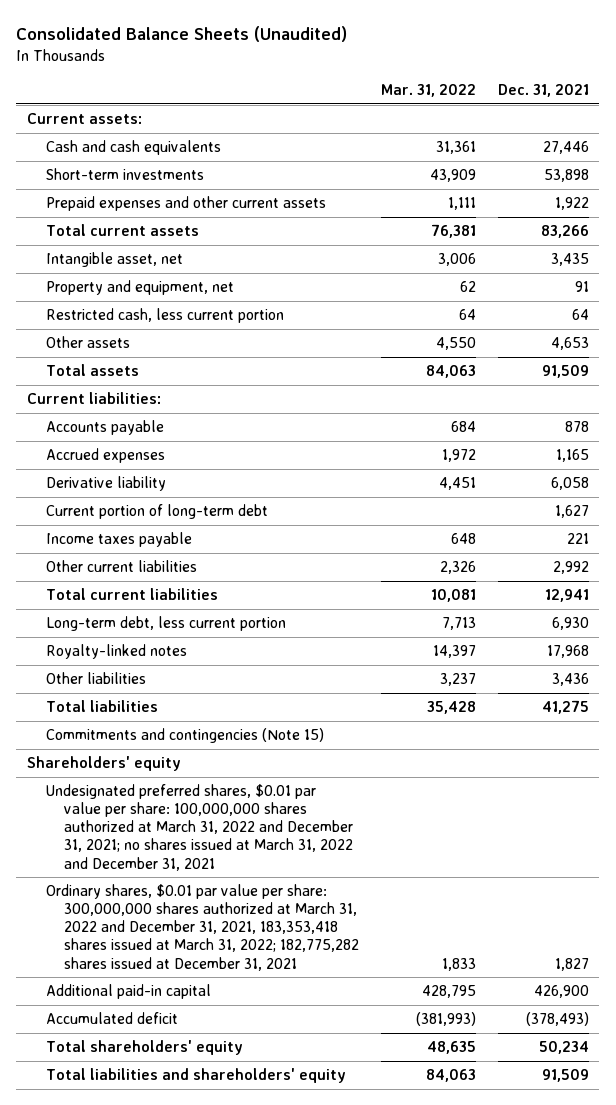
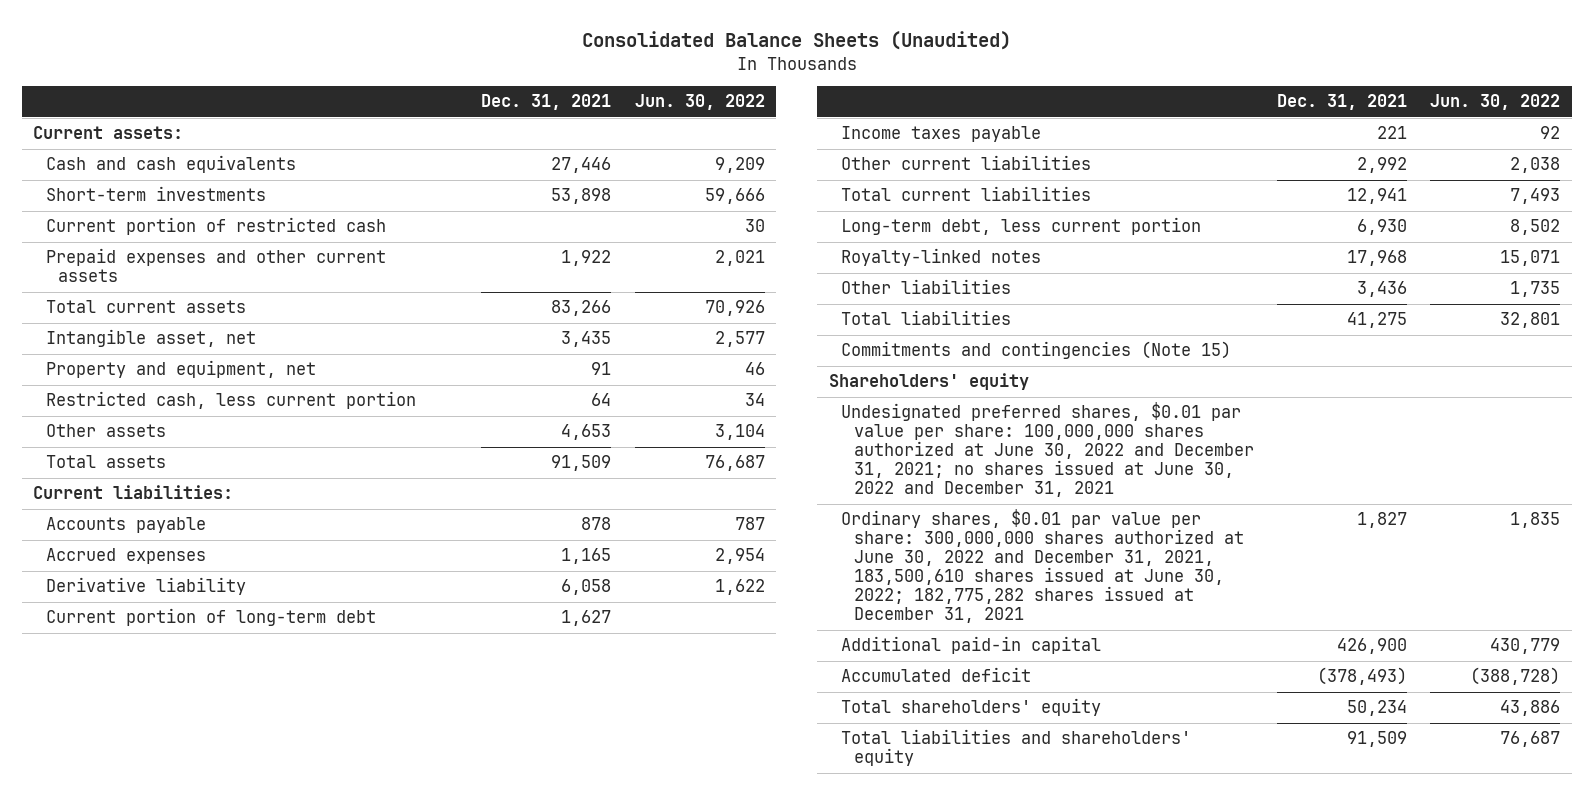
[381,84,477,98] Mar. 31, 2022 -> none
none -> [634,94,765,111] Jun. 30, 2022
none -> [45,217,386,236] Current portion of restricted cash
[45,783,354,871] Undesignated preferred shares, $0.01 par value per share: 100,000,000 shares authorized at March 31, 2022 and December 31, 2021; no shares issued at March 31, 2022 and December 31, 2021 -> [841,402,1254,498] Undesignated preferred shares, $0.01 par value per share: 100,000,000 shares authorized at June 30, 2022 and December 31, 2021; no shares issued at June 30, 2022 and December 31, 2021
[45,883,360,971] Ordinary shares, $0.01 par value per share: 300,000,000 shares authorized at March 31, 2022 and December 31, 2021, 183,353,418 shares issued at March 31, 2022; 182,775,282 shares issued at December 31, 2021 -> [841,509,1244,624] Ordinary shares, $0.01 par value per share: 300,000,000 shares authorized at June 30, 2022 and December 31, 2021, 183,500,610 shares issued at June 30, 2022; 182,775,282 shares issued at December 31, 2021

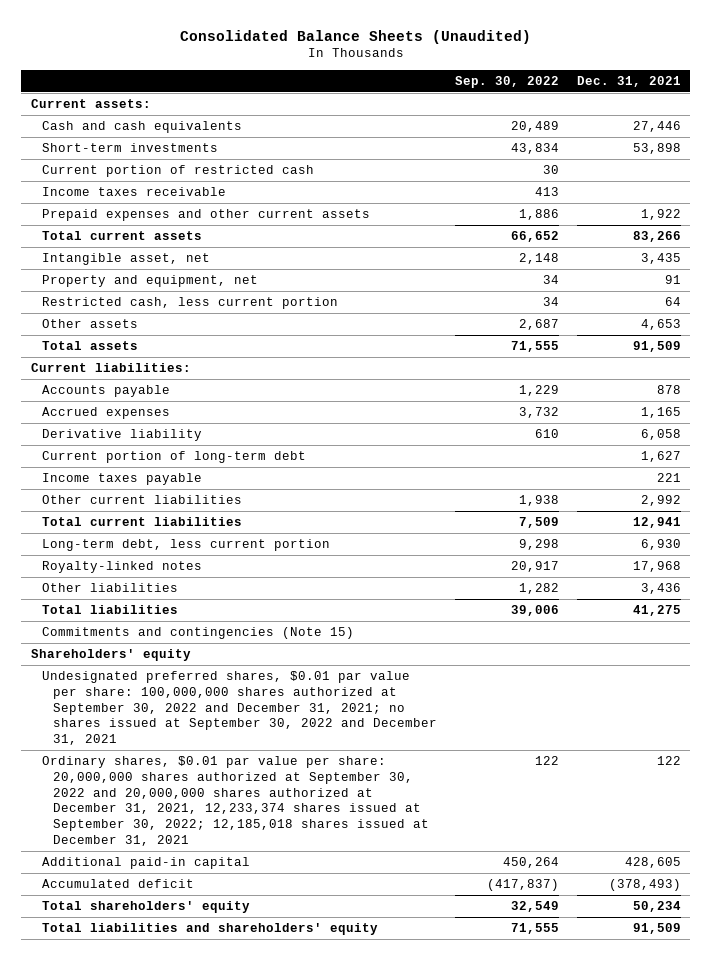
[634,94,765,111] Jun. 30, 2022 -> none
none -> [454,75,559,88] Sep. 30, 2022
none -> [41,187,226,197] Income taxes receivable
[841,402,1254,498] Undesignated preferred shares, $0.01 par value per share: 100,000,000 shares authorized at June 30, 2022 and December 31, 2021; no shares issued at June 30, 2022 and December 31, 2021 -> [41,671,437,745] Undesignated preferred shares, $0.01 par value per share: 100,000,000 shares authorized at September 30, 2022 and December 31, 2021; no shares issued at September 30, 2022 and December 31, 2021
[841,509,1244,624] Ordinary shares, $0.01 par value per share: 300,000,000 shares authorized at June 30, 2022 and December 31, 2021, 183,500,610 shares issued at June 30, 2022; 182,775,282 shares issued at December 31, 2021 -> [41,756,429,846] Ordinary shares, $0.01 par value per share: 20,000,000 shares authorized at September 30, 2022 and 20,000,000 shares authorized at December 31, 2021, 12,233,374 shares issued at September 30, 2022; 12,185,018 shares issued at December 31, 2021
[1356,512,1407,529] 1,827 -> [657,756,682,766] 122
[1336,638,1407,655] 426,900 -> [625,857,682,869] 428,605

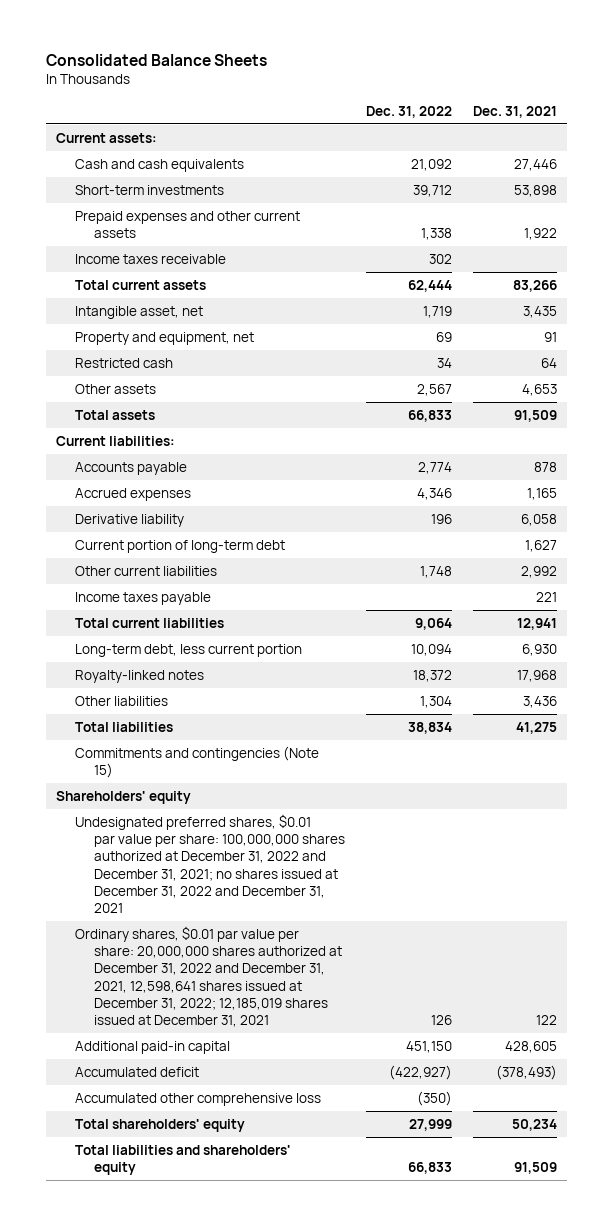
[179,29,531,44] Consolidated Balance Sheets (Unaudited) -> [45,54,267,67] Consolidated Balance Sheets
[454,75,559,88] Sep. 30, 2022 -> none
none -> [366,105,453,118] Dec. 31, 2022
[41,165,314,178] Current portion of restricted cash -> none
[41,187,226,197] Income taxes receivable -> [75,253,227,264] Income taxes receivable
[41,297,338,310] Restricted cash, less current portion -> [75,357,174,368] Restricted cash
[41,473,202,486] Income taxes payable -> [75,591,212,605] Income taxes payable
[41,671,437,745] Undesignated preferred shares, $0.01 par value per share: 100,000,000 shares authorized at September 30, 2022 and December 31, 2021; no shares issued at September 30, 2022 and December 31, 2021 -> [75,813,346,914] Undesignated preferred shares, $0.01 par value per share: 100,000,000 shares authorized at December 31, 2022 and December 31, 2021; no shares issued at December 31, 2022 and December 31, 2021
[41,756,429,846] Ordinary shares, $0.01 par value per share: 20,000,000 shares authorized at September 30, 2022 and 20,000,000 shares authorized at December 31, 2021, 12,233,374 shares issued at September 30, 2022; 12,185,018 shares issued at December 31, 2021 -> [75,925,343,1028] Ordinary shares, $0.01 par value per share: 20,000,000 shares authorized at December 31, 2022 and December 31, 2021, 12,598,641 shares issued at December 31, 2022; 12,185,019 shares issued at December 31, 2021
none -> [75,1092,322,1106] Accumulated other comprehensive loss

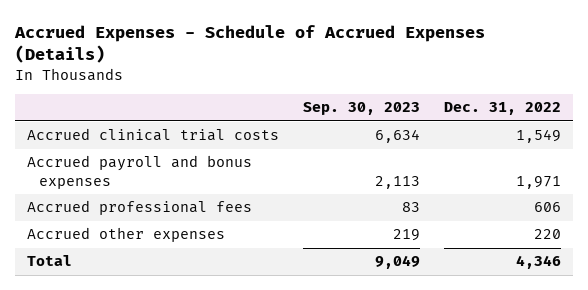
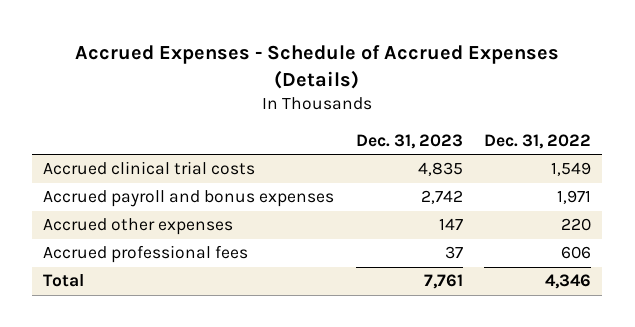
[303,102,421,116] Sep. 30, 2023 -> none
none -> [355,133,463,149] Dec. 31, 2023
[27,200,253,216] Accrued professional fees -> [43,245,249,264] Accrued professional fees

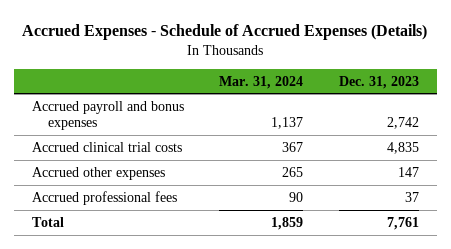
[484,133,592,149] Dec. 31, 2022 -> none
none -> [219,75,304,89] Mar. 31, 2024
[43,161,256,176] Accrued clinical trial costs -> [31,141,182,152] Accrued clinical trial costs

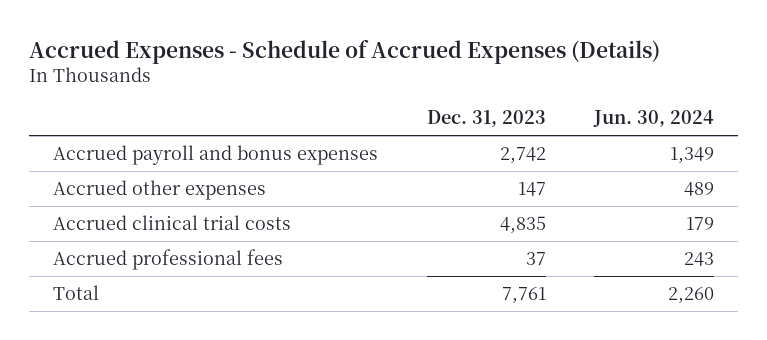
[219,75,304,89] Mar. 31, 2024 -> none
none -> [592,110,714,128] Jun. 30, 2024
[31,141,182,152] Accrued clinical trial costs -> [53,214,292,230] Accrued clinical trial costs

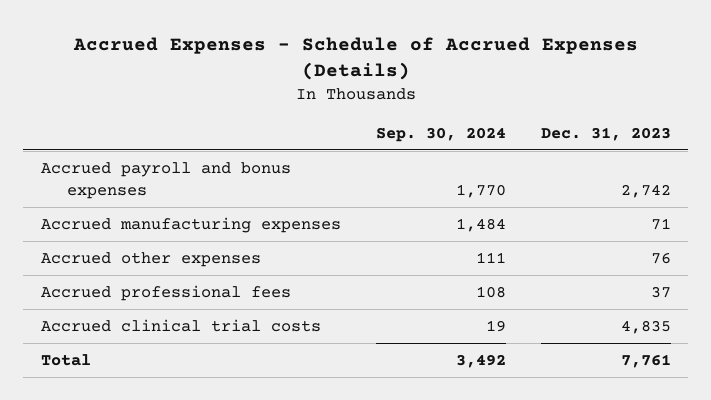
[592,110,714,128] Jun. 30, 2024 -> none
none -> [375,126,506,142] Sep. 30, 2024
none -> [40,217,341,234] Accrued manufacturing expenses
[517,181,546,196] 147 -> [650,252,671,265] 76
[53,214,292,230] Accrued clinical trial costs -> [40,319,321,333] Accrued clinical trial costs

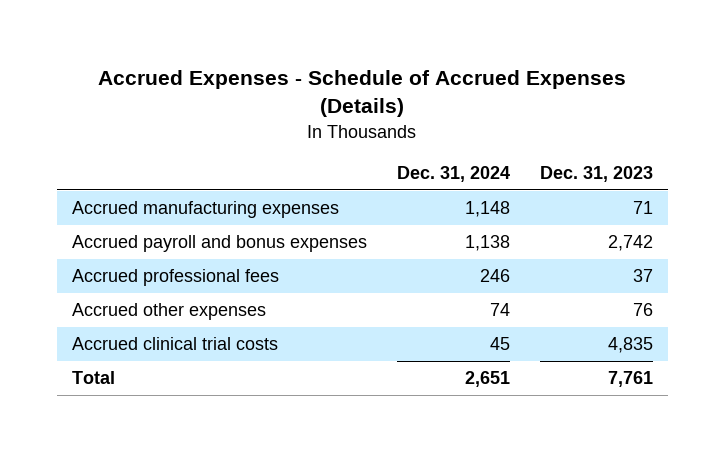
[375,126,506,142] Sep. 30, 2024 -> none
none -> [396,166,510,183] Dec. 31, 2024
[40,162,291,199] Accrued payroll and bonus expenses -> [71,235,367,253] Accrued payroll and bonus expenses
[40,252,261,268] Accrued other expenses -> [71,303,266,321] Accrued other expenses

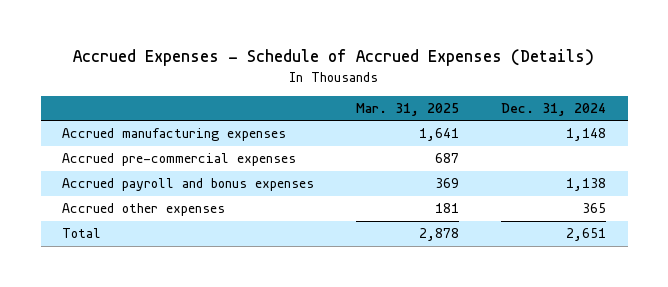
[540,166,654,183] Dec. 31, 2023 -> none
none -> [356,102,460,116] Mar. 31, 2025
none -> [61,153,296,167] Accrued pre-commercial expenses
[71,269,279,287] Accrued professional fees -> none
[71,337,278,351] Accrued clinical trial costs -> none
[489,303,510,317] 74 -> [582,203,607,214] 365

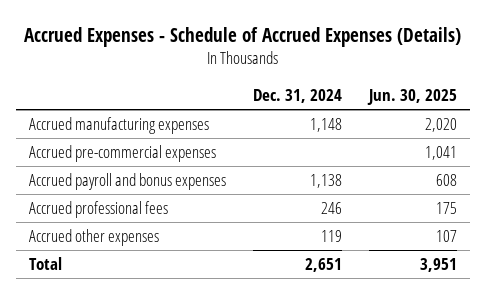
[356,102,460,116] Mar. 31, 2025 -> none
none -> [366,88,457,105] Jun. 30, 2025
none -> [29,200,169,218] Accrued professional fees
[582,203,607,214] 365 -> [321,229,343,242] 119

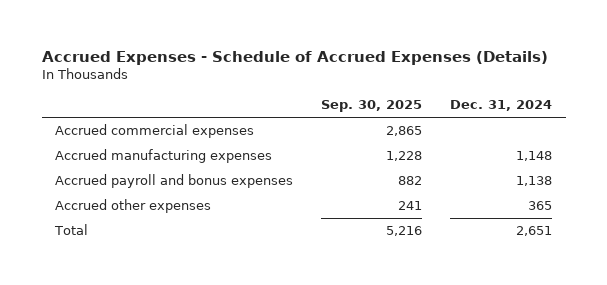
[366,88,457,105] Jun. 30, 2025 -> none
none -> [321,100,423,113] Sep. 30, 2025
none -> [55,124,255,139] Accrued commercial expenses
[29,144,217,162] Accrued pre-commercial expenses -> none
[29,200,169,218] Accrued professional fees -> none
[321,229,343,242] 119 -> [527,201,552,211] 365

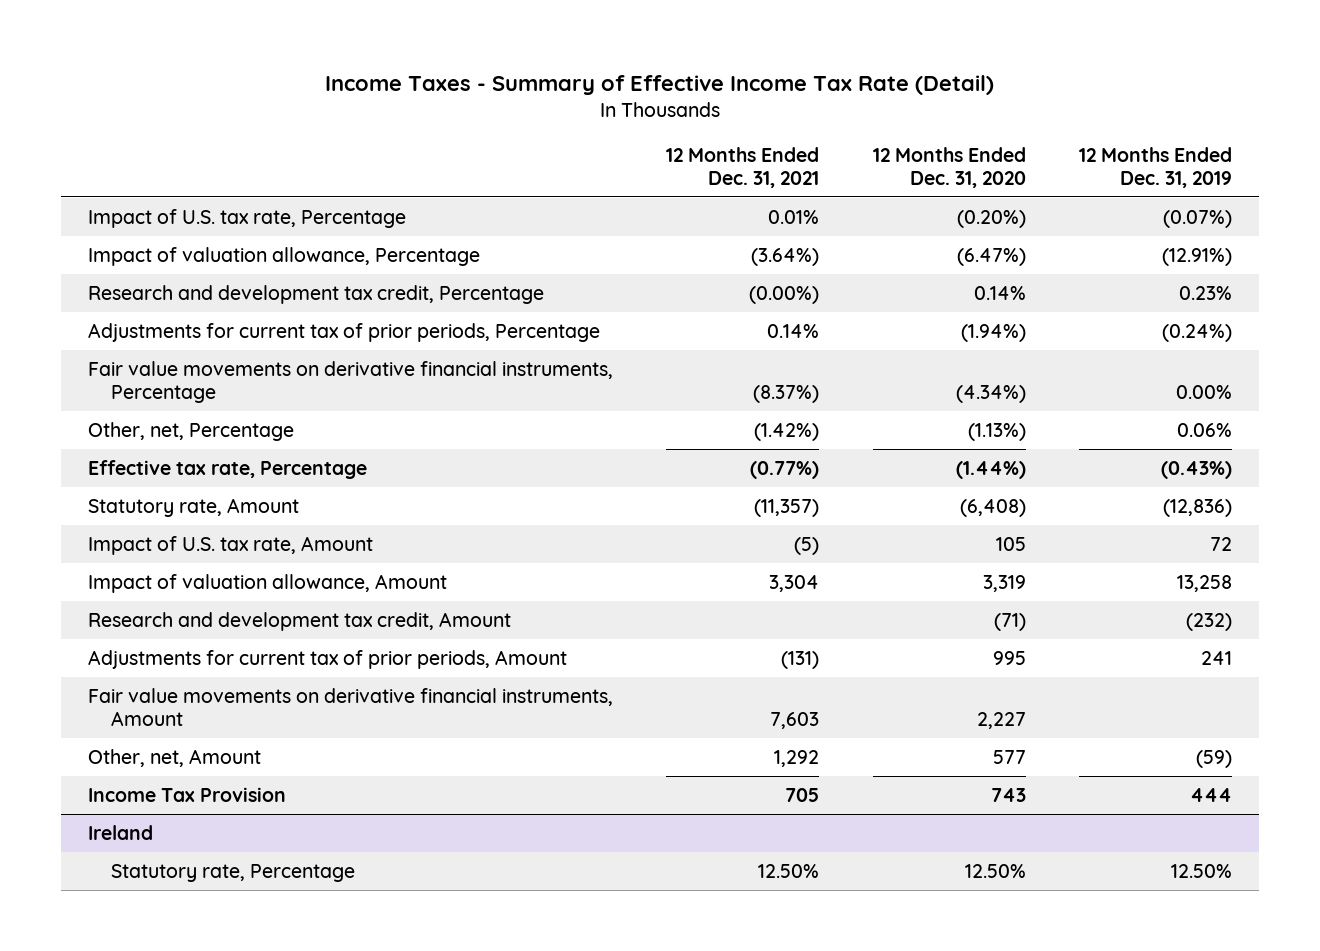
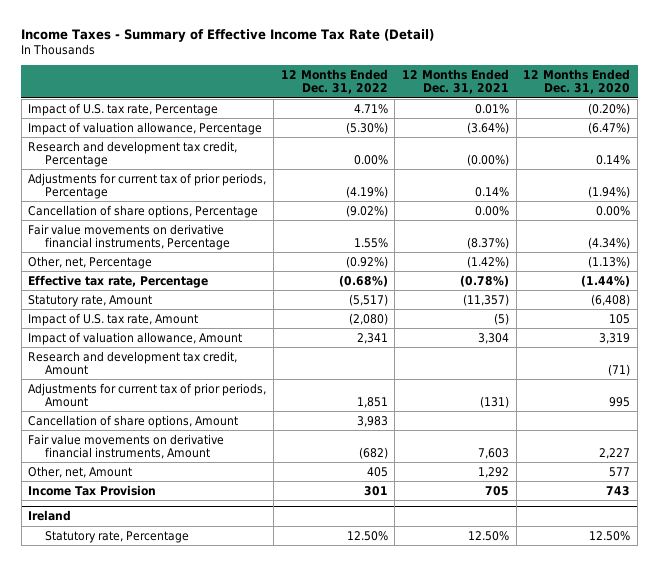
[1078,147,1232,188] 12 Months Ended Dec. 31, 2019 -> none
none -> [280,69,388,95] 12 Months Ended Dec. 31, 2022
none -> [28,204,259,218] Cancellation of share options, Percentage
[750,460,820,479] (0.77%) -> [460,274,510,287] (0.78%)
none -> [28,414,239,428] Cancellation of share options, Amount

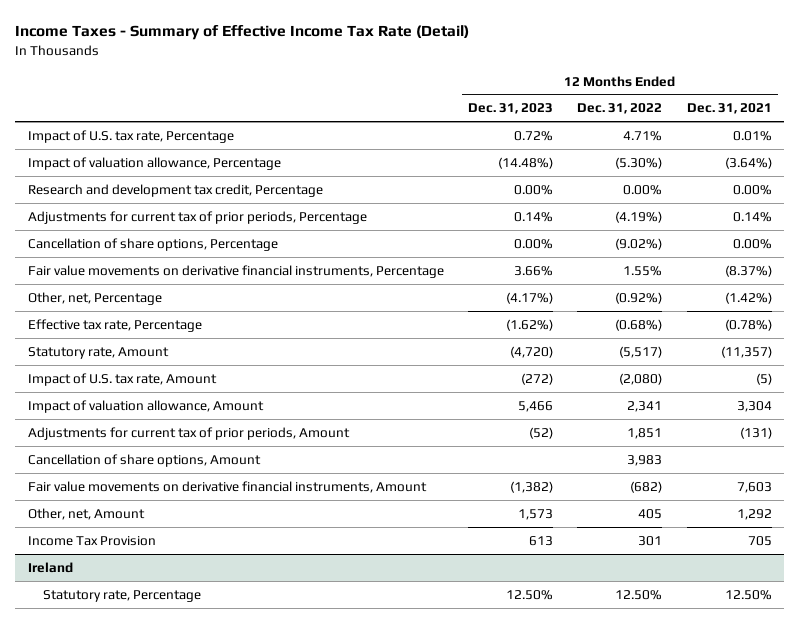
[523,69,631,95] 12 Months Ended Dec. 31, 2020 -> none
none -> [467,103,553,115] Dec. 31, 2023
[467,153,510,166] (0.00%) -> [732,184,772,195] 0.00%
[28,350,238,375] Research and development tax credit, Amount -> none

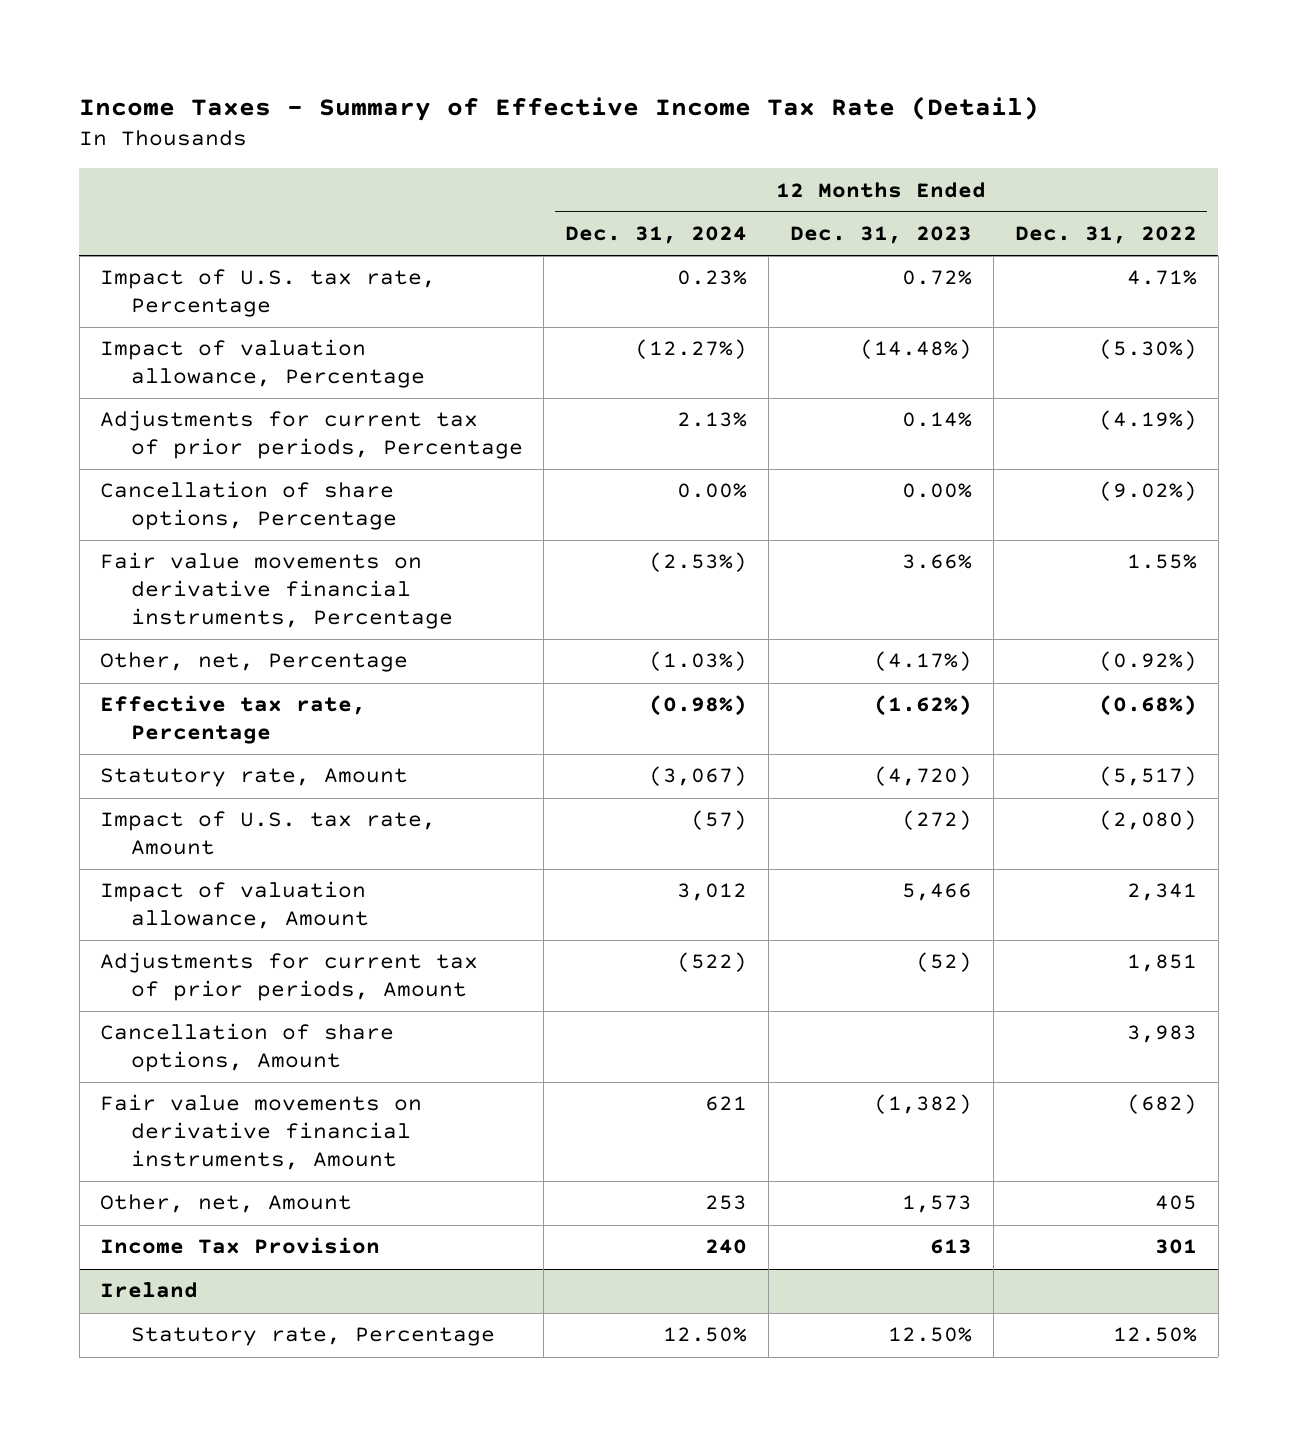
[686,103,772,115] Dec. 31, 2021 -> none
none -> [565,226,748,245] Dec. 31, 2024
[27,183,323,197] Research and development tax credit, Percentage -> none

